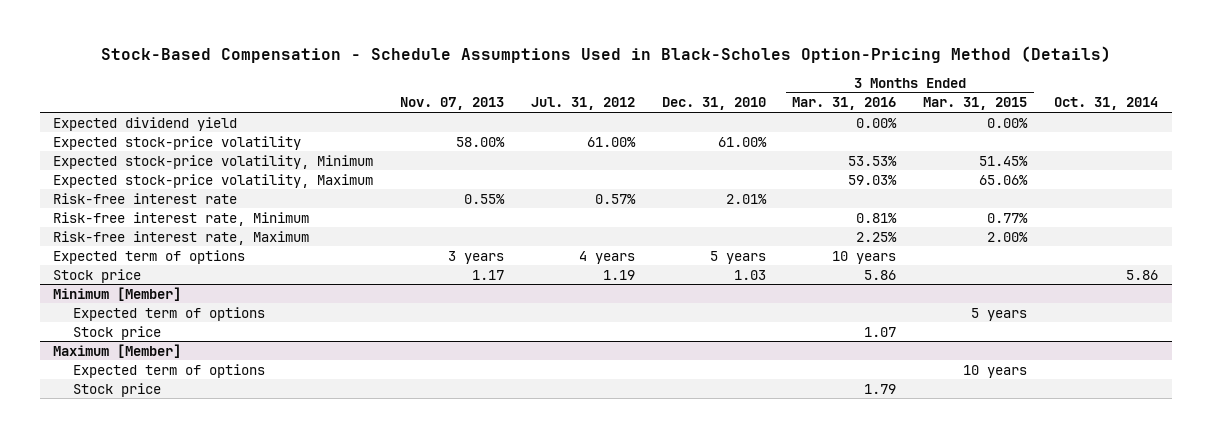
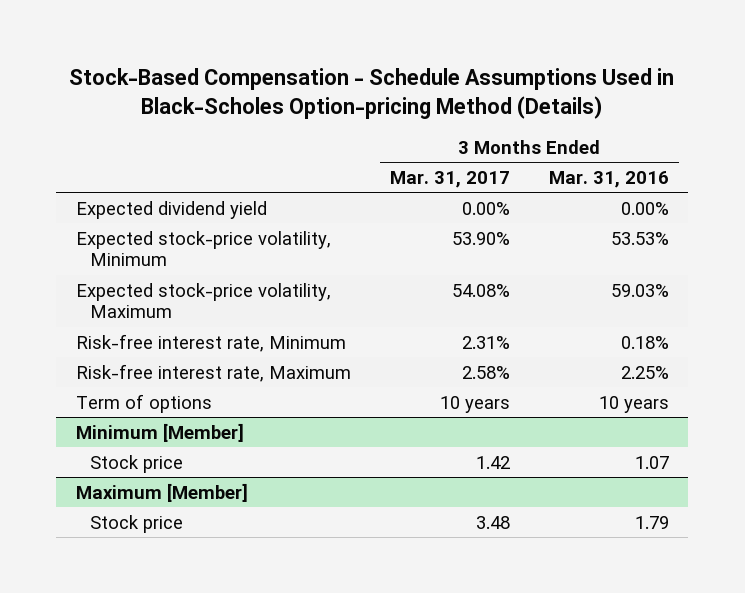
[100,46,1111,64] Stock-Based Compensation - Schedule Assumptions Used in Black-Scholes Option-Pricing Method (Details) -> [69,67,675,119] Stock-Based Compensation - Schedule Assumptions Used in Black-Scholes Option-pricing Method (Details)
[399,97,504,111] Nov. 07, 2013 -> none
[530,97,635,111] Jul. 31, 2012 -> none
[661,97,766,111] Dec. 31, 2010 -> none
[923,97,1028,111] Mar. 31, 2015 -> none
[1054,97,1159,111] Oct. 31, 2014 -> none
none -> [389,170,510,188] Mar. 31, 2017
[52,135,301,150] Expected stock-price volatility -> none
[52,192,237,204] Risk-free interest rate -> none
[856,212,898,223] 0.81% -> [620,335,669,349] 0.18%
[52,268,141,283] Stock price -> none
[52,249,245,264] Expected term of options -> [75,393,212,413] Term of options
[73,306,266,321] Expected term of options -> none
[73,363,266,378] Expected term of options -> none

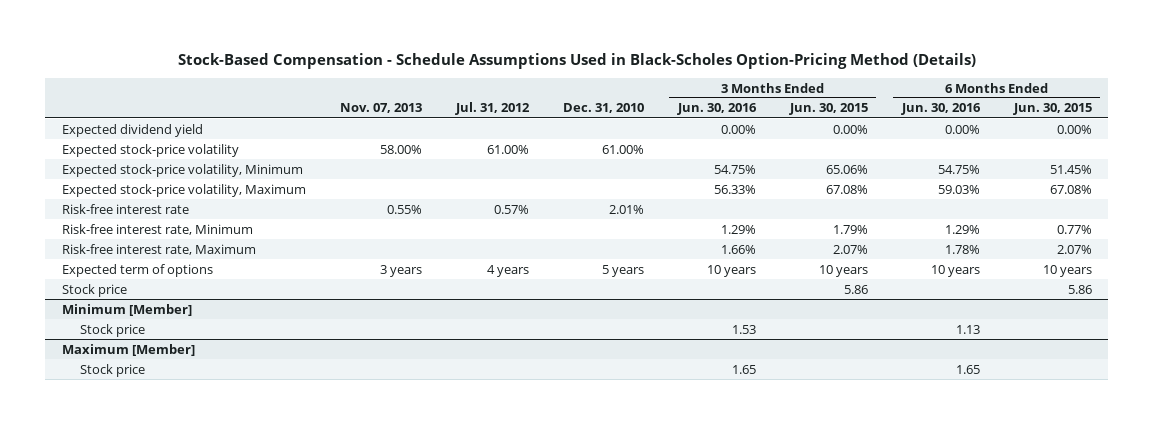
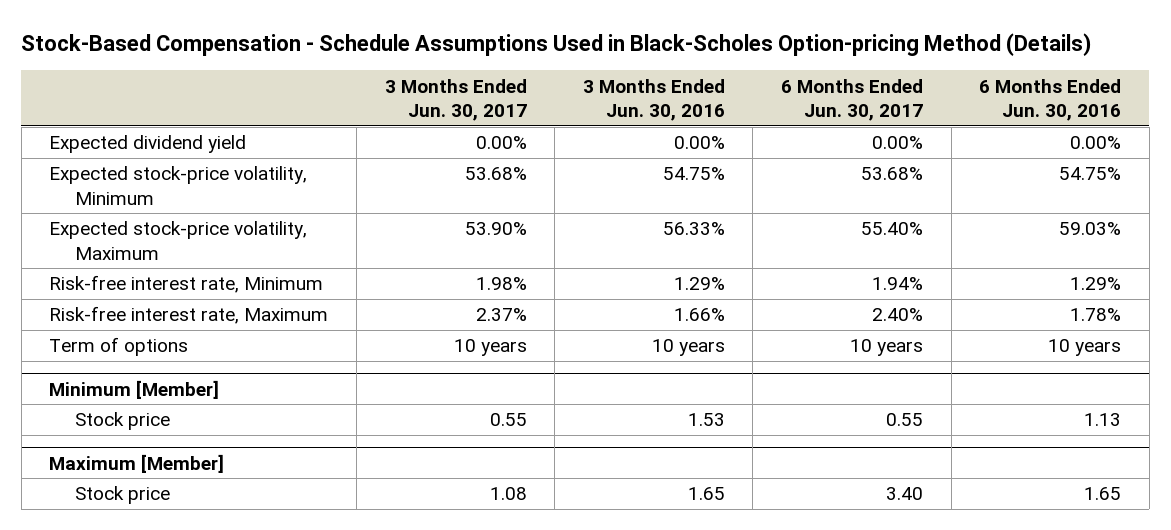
[177,53,976,70] Stock-Based Compensation - Schedule Assumptions Used in Black-Scholes Option-Pricing Method (Details) -> [21,32,1092,56] Stock-Based Compensation - Schedule Assumptions Used in Black-Scholes Option-pricing Method (Details)
[339,103,422,114] Nov. 07, 2013 -> none
[454,102,530,116] Jul. 31, 2012 -> none
[562,103,644,114] Dec. 31, 2010 -> none
[788,103,868,116] Jun. 30, 2015 -> none
[1012,103,1092,116] Jun. 30, 2015 -> none
none -> [384,78,527,121] 3 Months Ended Jun. 30, 2017
none -> [781,78,924,121] 6 Months Ended Jun. 30, 2017
[61,143,239,157] Expected stock-price volatility -> none
[61,203,189,214] Risk-free interest rate -> none
[61,283,127,297] Stock price -> none
[61,263,213,277] Expected term of options -> [49,337,189,357] Term of options

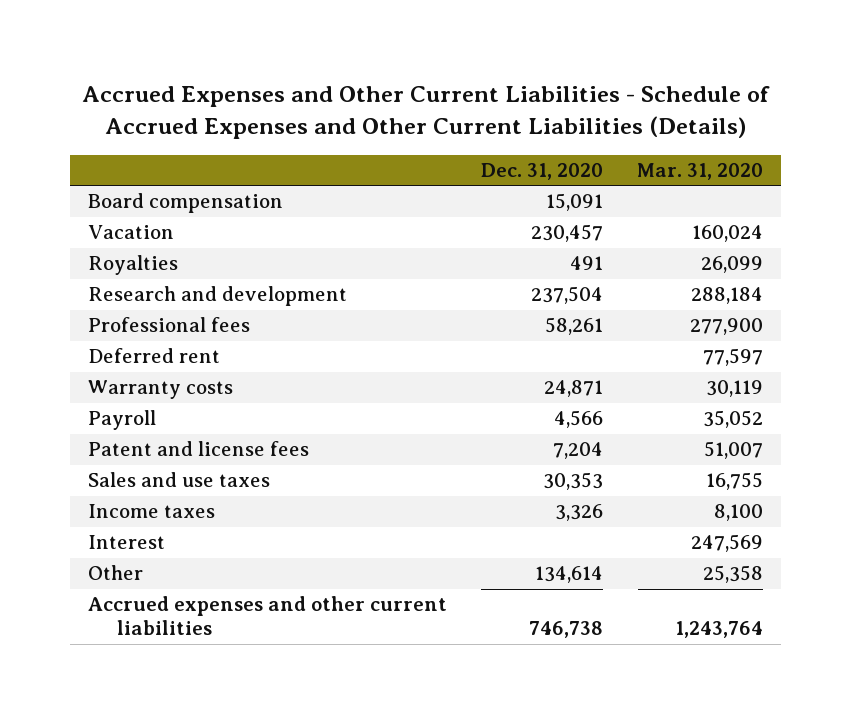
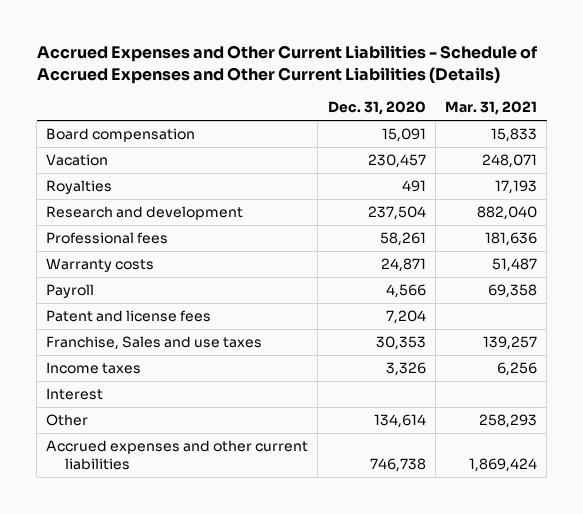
[637,162,764,180] Mar. 31, 2020 -> none
none -> [445,100,538,115] Mar. 31, 2021
[87,348,220,364] Deferred rent -> none
[87,472,270,488] Sales and use taxes -> [46,336,263,351] Franchise, Sales and use taxes

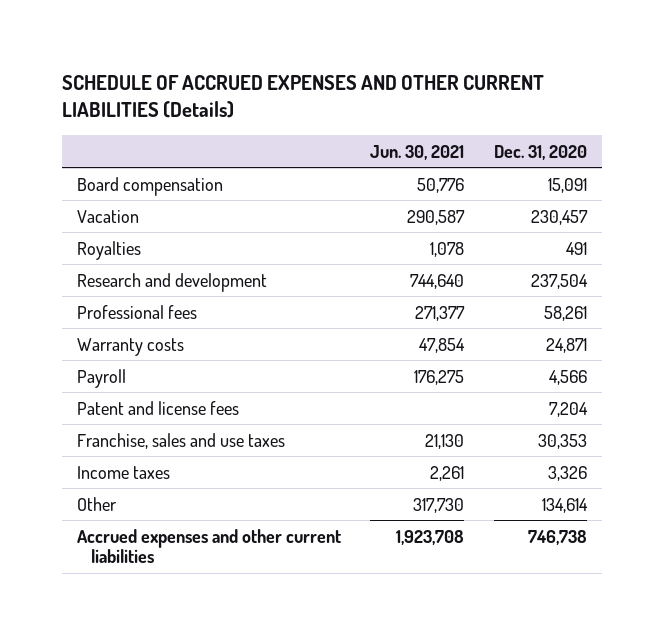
[36,45,538,84] Accrued Expenses and Other Current Liabilities - Schedule of Accrued Expenses and Other Current Liabilities (Details) -> [61,74,544,119] SCHEDULE OF ACCRUED EXPENSES AND OTHER CURRENT LIABILITIES (Details)
[445,100,538,115] Mar. 31, 2021 -> none
none -> [370,144,465,160] Jun. 30, 2021
[46,336,263,351] Franchise, Sales and use taxes -> [76,432,285,449] Franchise, sales and use taxes
[46,388,104,401] Interest -> none

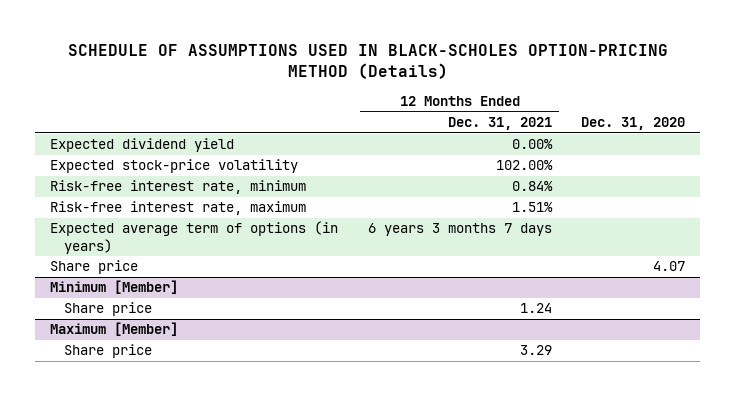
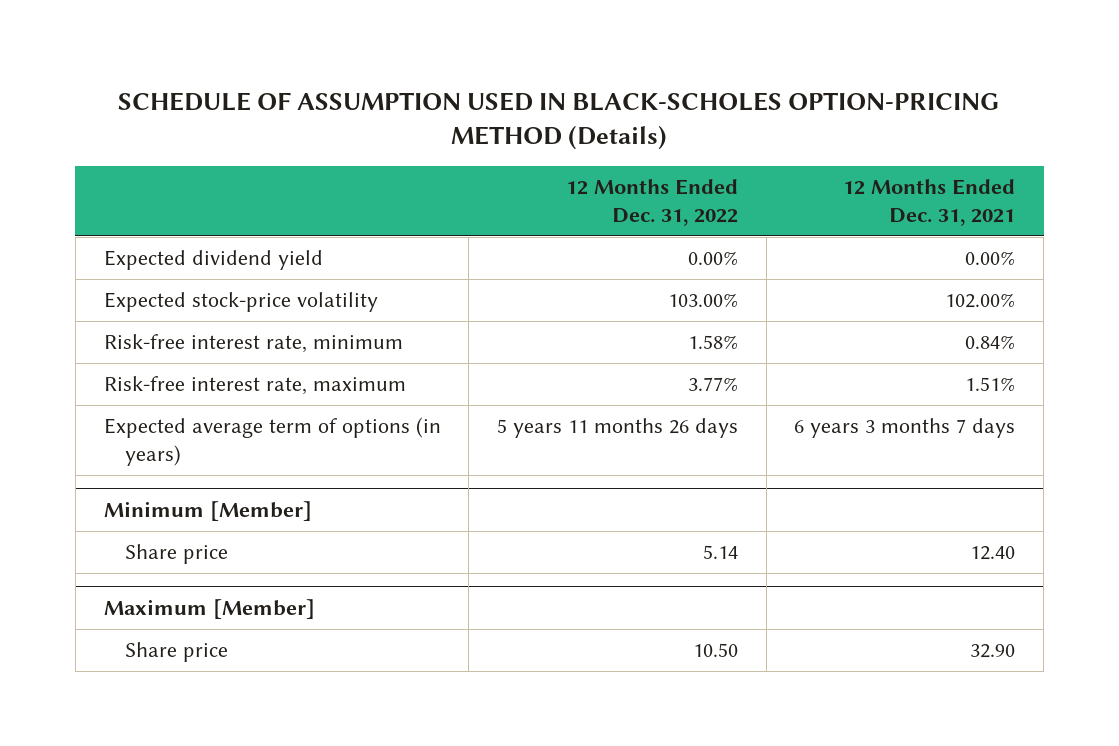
[67,44,668,79] SCHEDULE OF ASSUMPTIONS USED IN BLACK-SCHOLES OPTION-PRICING METHOD (Details) -> [118,91,1000,150] SCHEDULE OF ASSUMPTION USED IN BLACK-SCHOLES OPTION-PRICING METHOD (Details)
[581,116,686,130] Dec. 31, 2020 -> none
none -> [565,179,738,227] 12 Months Ended Dec. 31, 2022
[50,260,139,275] Share price -> none
[519,303,552,314] 1.24 -> [970,546,1016,561] 12.40
[519,345,552,356] 3.29 -> [970,644,1016,659] 32.90

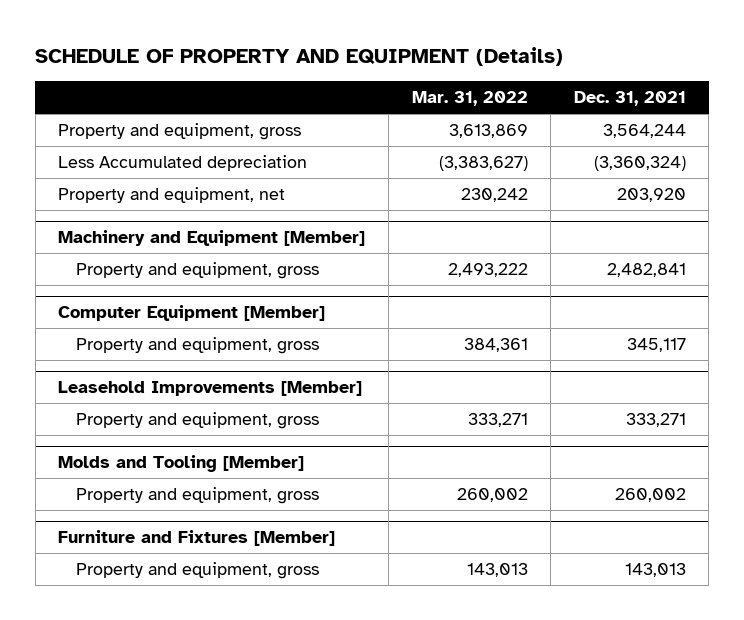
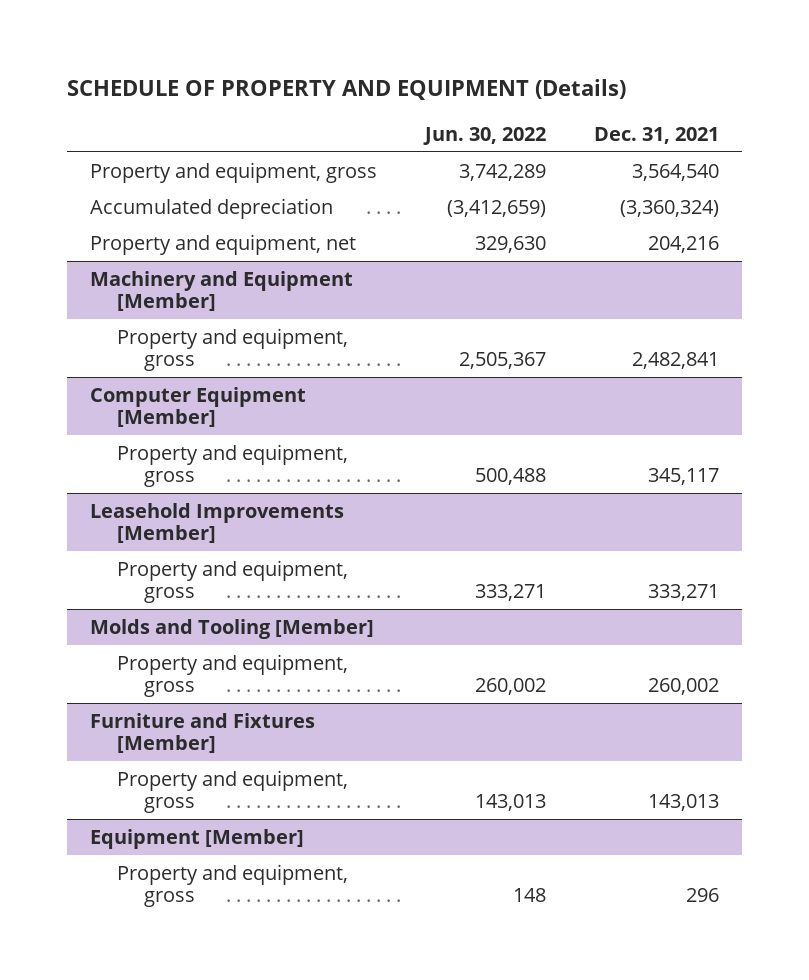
[411,91,528,107] Mar. 31, 2022 -> none
none -> [422,126,546,145] Jun. 30, 2022
[602,124,686,139] 3,564,244 -> [631,163,719,181] 3,564,540
[58,155,308,172] Less Accumulated depreciation -> [90,197,334,219] Accumulated depreciation
[616,188,686,203] 203,920 -> [647,235,719,253] 204,216
none -> [90,828,305,849] Equipment [Member]
none -> [117,863,349,908] Property and equipment, gross

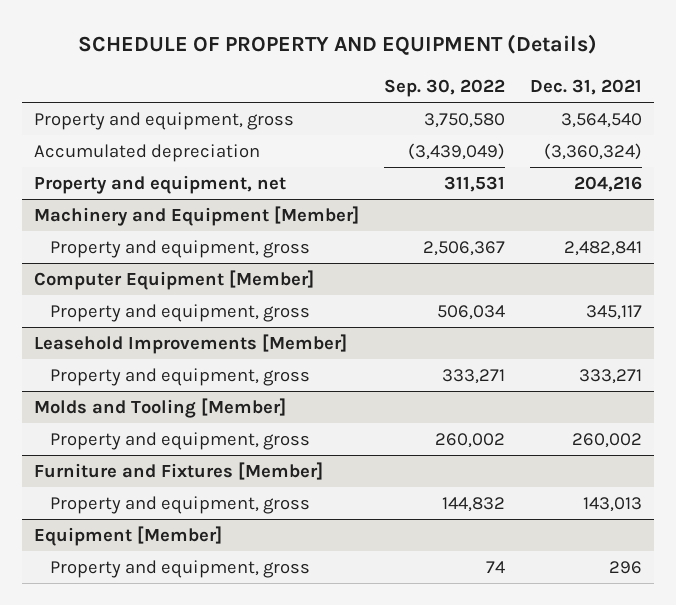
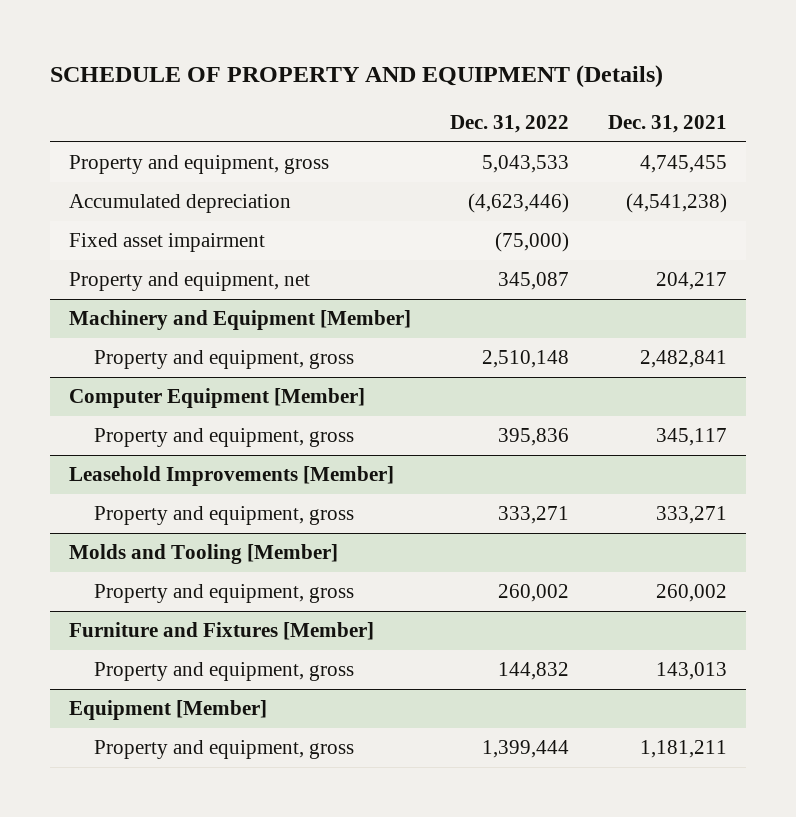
[383,78,505,97] Sep. 30, 2022 -> none
none -> [449,115,569,134] Dec. 31, 2022
[560,113,642,129] 3,564,540 -> [639,155,727,174] 4,745,455
[543,143,642,161] (3,360,324) -> [625,193,727,214] (4,541,238)
none -> [69,233,266,253] Fixed asset impairment
[573,176,642,193] 204,216 -> [655,272,727,291] 204,217
[608,561,642,575] 296 -> [639,740,727,759] 1,181,211

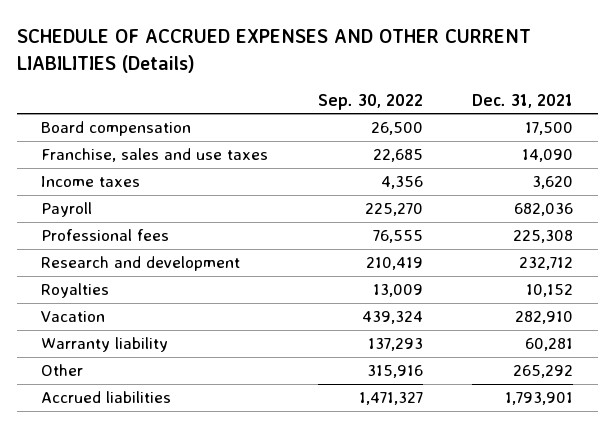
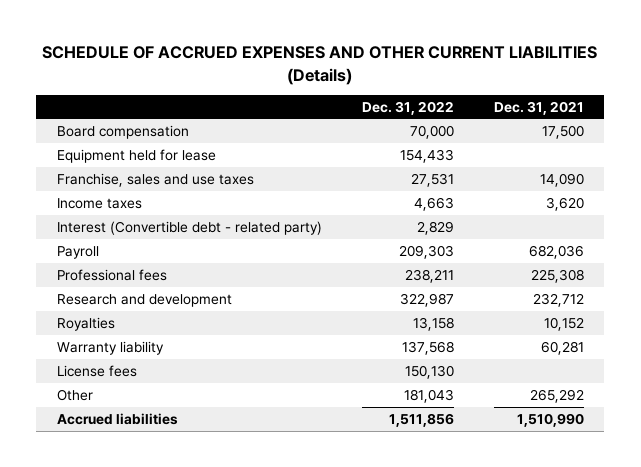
[317,94,423,111] Sep. 30, 2022 -> none
none -> [361,100,454,115] Dec. 31, 2022
none -> [56,148,216,163] Equipment held for lease
none -> [56,220,322,235] Interest (Convertible debt - related party)
[41,311,106,323] Vacation -> none
none -> [56,364,137,377] License fees
[505,392,574,406] 1,793,901 -> [517,412,585,427] 1,510,990

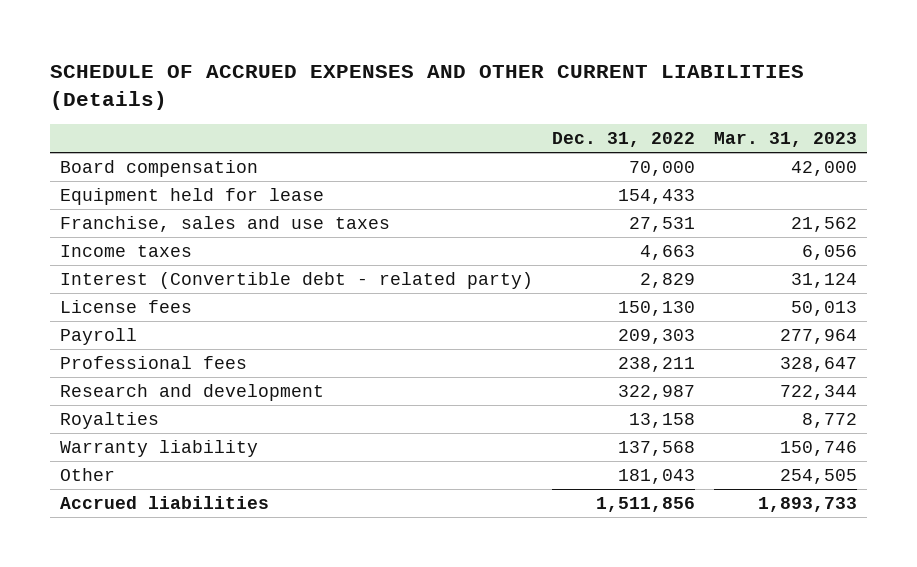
[494,100,585,115] Dec. 31, 2021 -> none
none -> [714,132,858,148] Mar. 31, 2023
[56,364,137,377] License fees -> [59,299,192,313] License fees

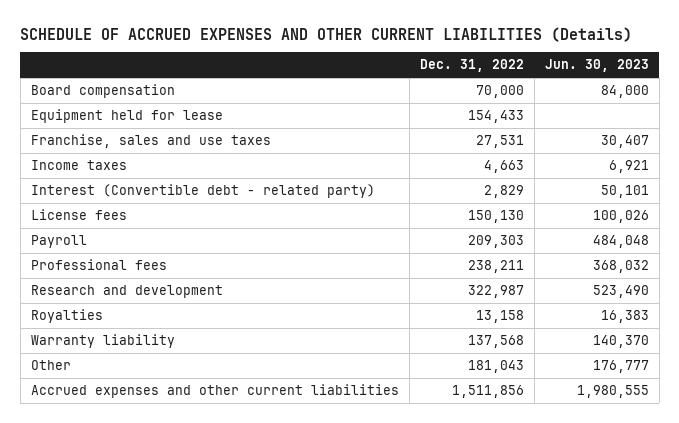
[714,132,858,148] Mar. 31, 2023 -> none
none -> [544,59,649,73] Jun. 30, 2023
[59,495,269,509] Accrued liabilities -> [30,384,399,399] Accrued expenses and other current liabilities

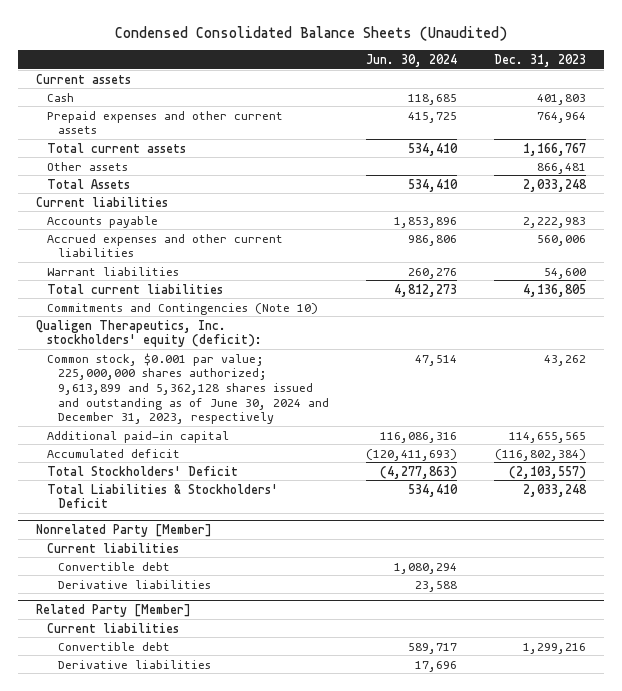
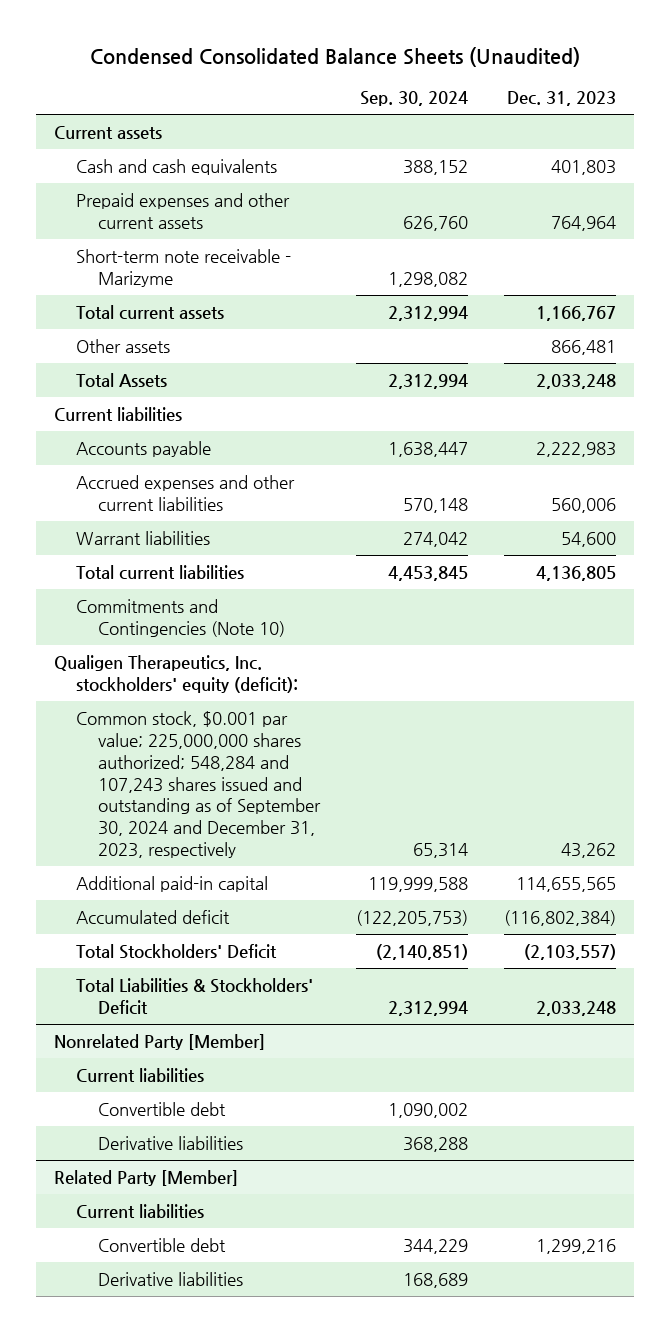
[366,53,458,67] Jun. 30, 2024 -> none
none -> [359,90,468,106] Sep. 30, 2024
[47,92,75,102] Cash -> [75,159,277,176] Cash and cash equivalents
none -> [75,249,291,287] Short-term note receivable - Marizyme
[47,352,330,425] Common stock, $0.001 par value; 225,000,000 shares authorized; 9,613,899 and 5,362,128 shares issued and outstanding as of June 30, 2024 and December 31, 2023, respectively -> [75,711,321,858] Common stock, $0.001 par value; 225,000,000 shares authorized; 548,284 and 107,243 shares issued and outstanding as of September 30, 2024 and December 31, 2023, respectively

